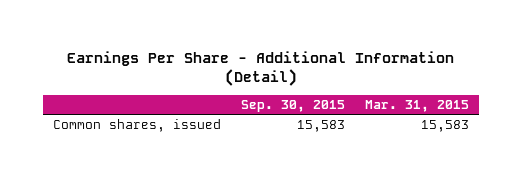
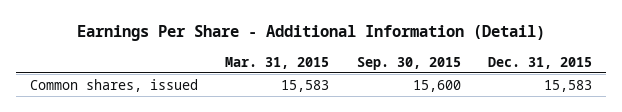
none -> [488,56,593,69] Dec. 31, 2015
[296,120,345,133] 15,583 -> [412,79,461,92] 15,600

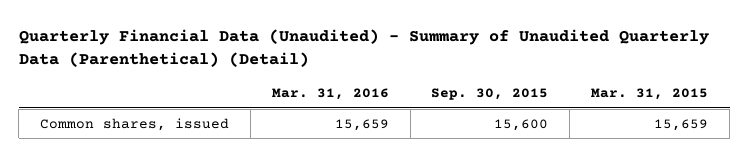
[76,25,545,42] Earnings Per Share - Additional Information (Detail) -> [18,29,709,67] Quarterly Financial Data (Unaudited) - Summary of Unaudited Quarterly Data (Parenthetical) (Detail)
[488,56,593,69] Dec. 31, 2015 -> none
none -> [271,88,389,101] Mar. 31, 2016
[281,79,330,92] 15,583 -> [654,118,709,131] 15,659

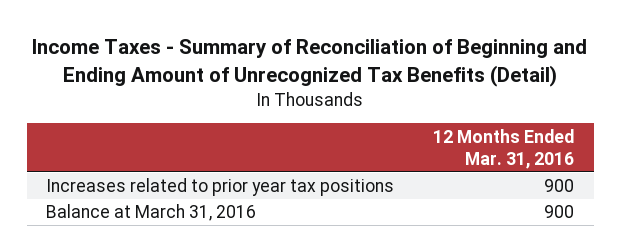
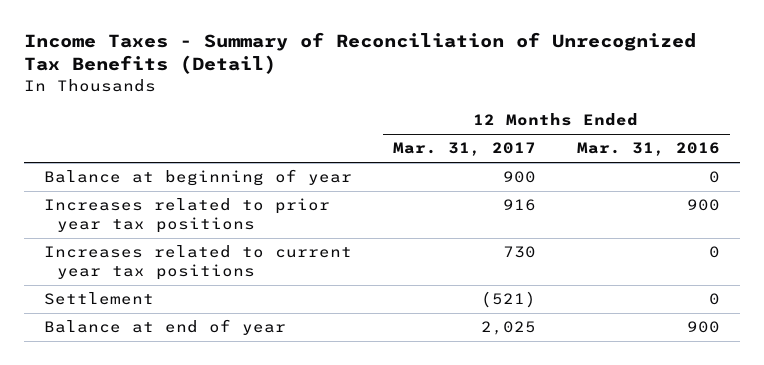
[32,39,588,87] Income Taxes - Summary of Reconciliation of Beginning and Ending Amount of Unrecognized Tax Benefits (Detail) -> [23,31,696,75] Income Taxes - Summary of Reconciliation of Unrecognized Tax Benefits (Detail)
none -> [393,142,537,157] Mar. 31, 2017
none -> [44,169,353,187] Balance at beginning of year
none -> [44,245,353,281] Increases related to current year tax positions
none -> [44,292,155,306] Settlement
[46,204,257,222] Balance at March 31, 2016 -> [44,319,287,336] Balance at end of year

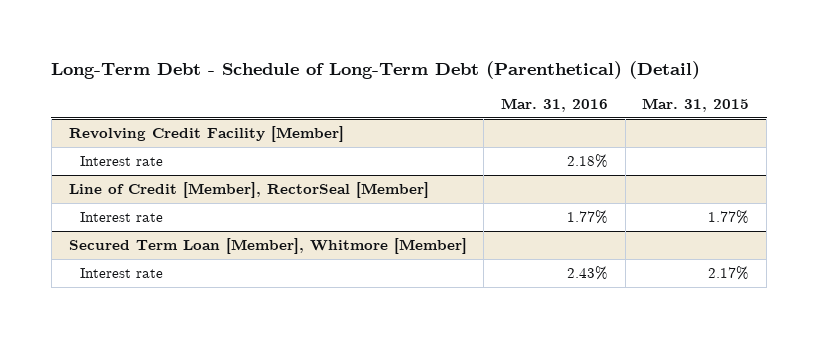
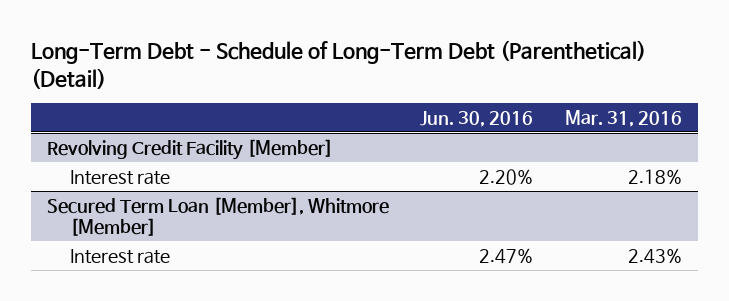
[642,97,750,112] Mar. 31, 2015 -> none
none -> [420,110,534,127] Jun. 30, 2016
[68,182,429,199] Line of Credit [Member], RectorSeal [Member] -> none
[80,212,164,223] Interest rate -> none

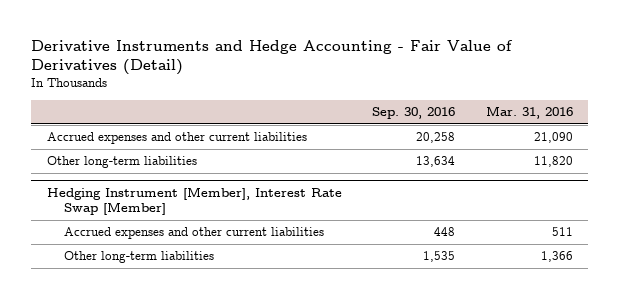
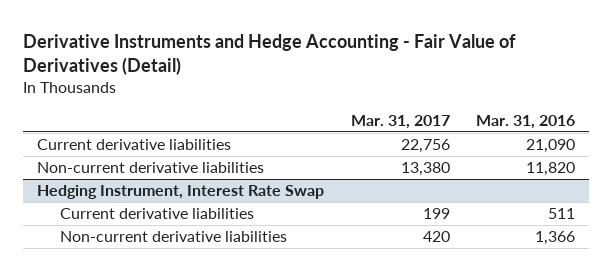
[372,107,456,120] Sep. 30, 2016 -> none
none -> [350,114,450,129] Mar. 31, 2017
[46,132,307,145] Accrued expenses and other current liabilities -> [36,139,231,151] Current derivative liabilities
[46,156,197,169] Other long-term liabilities -> [36,162,264,174] Non-current derivative liabilities
[46,186,342,216] Hedging Instrument [Member], Interest Rate Swap [Member] -> [36,185,324,200] Hedging Instrument, Interest Rate Swap
[63,227,324,240] Accrued expenses and other current liabilities -> [59,208,254,220] Current derivative liabilities
[63,251,214,264] Other long-term liabilities -> [59,231,287,243] Non-current derivative liabilities

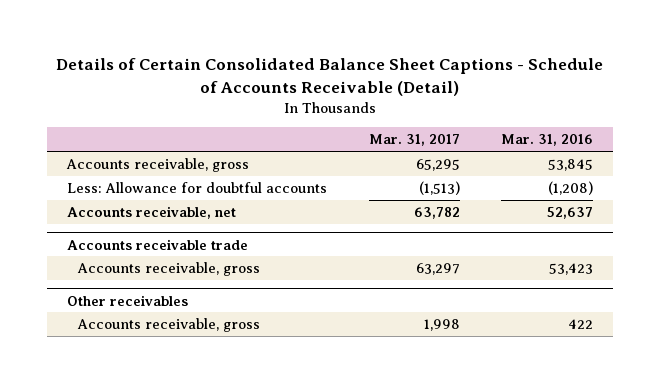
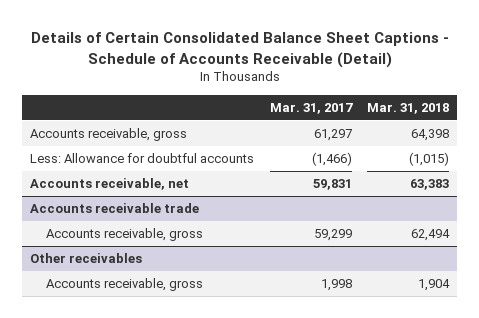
[500,134,593,147] Mar. 31, 2016 -> none
none -> [366,102,449,114] Mar. 31, 2018
[415,159,460,172] 65,295 -> [313,129,352,142] 61,297
[418,181,460,196] (1,513) -> [311,152,352,167] (1,466)
[413,207,460,220] 63,782 -> [312,179,352,191] 59,831
[415,263,460,276] 63,297 -> [313,229,352,242] 59,299

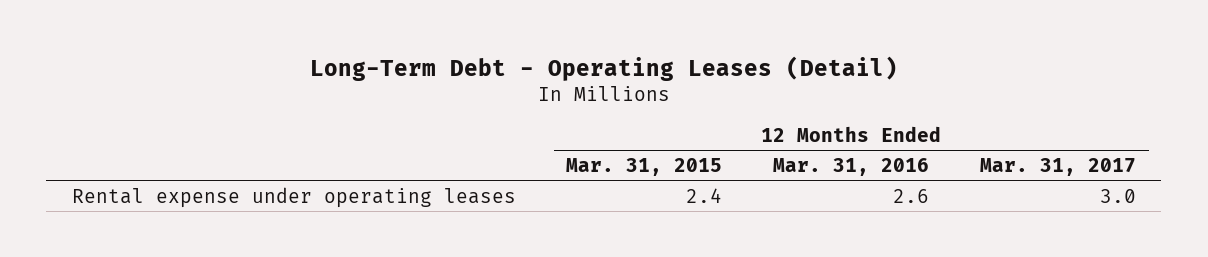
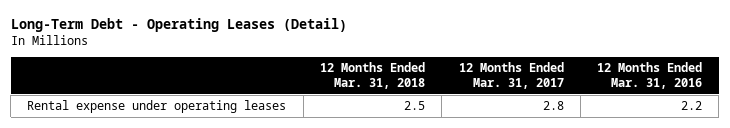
[566,157,723,176] Mar. 31, 2015 -> none
none -> [319,62,425,90] 12 Months Ended Mar. 31, 2018
[893,188,930,203] 2.6 -> [681,101,703,111] 2.2
[1099,188,1136,203] 3.0 -> [542,101,564,111] 2.8

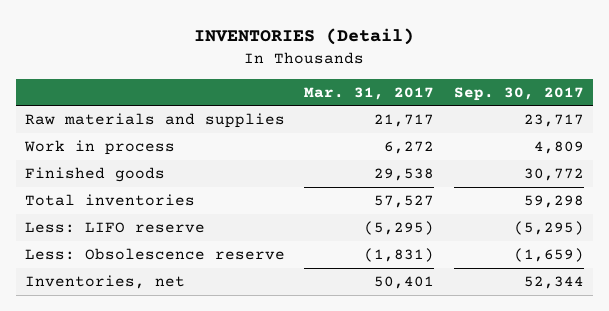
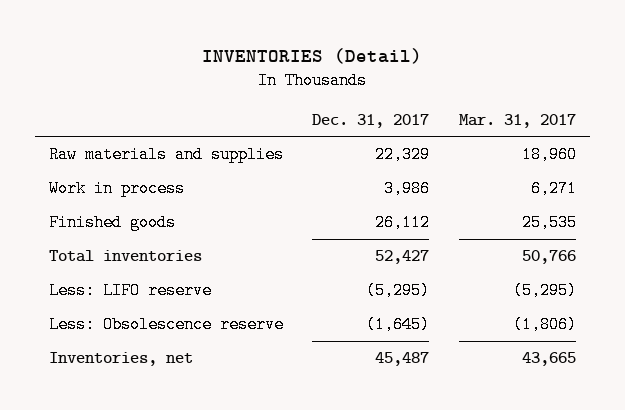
[453,86,584,101] Sep. 30, 2017 -> none
none -> [312,113,430,128] Dec. 31, 2017
[374,113,435,127] 21,717 -> [521,146,577,164] 18,960
[384,140,435,154] 6,272 -> [530,180,577,198] 6,271
[374,167,435,181] 29,538 -> [521,214,577,232] 25,535
[374,194,435,208] 57,527 -> [521,250,576,265] 50,766
[364,247,435,262] (1,831) -> [512,316,577,334] (1,806)
[374,275,435,289] 50,401 -> [521,352,576,367] 43,665

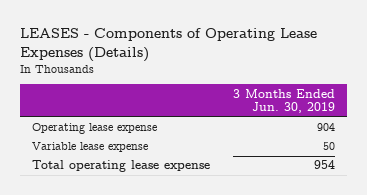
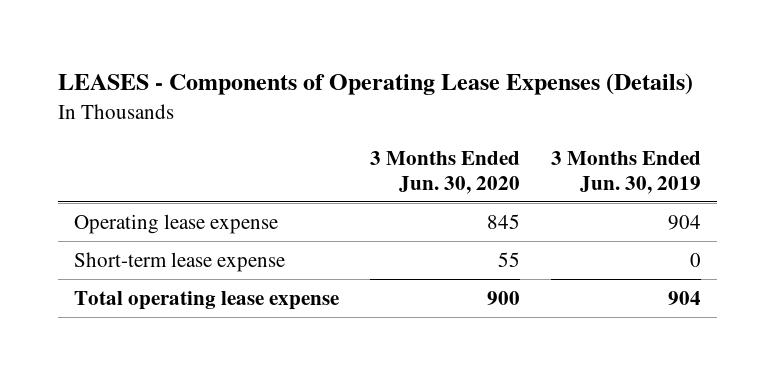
none -> [369,151,520,194] 3 Months Ended Jun. 30, 2020
[31,142,148,153] Variable lease expense -> none
none -> [73,251,285,272] Short-term lease expense
[314,160,336,170] 954 -> [667,290,701,305] 904

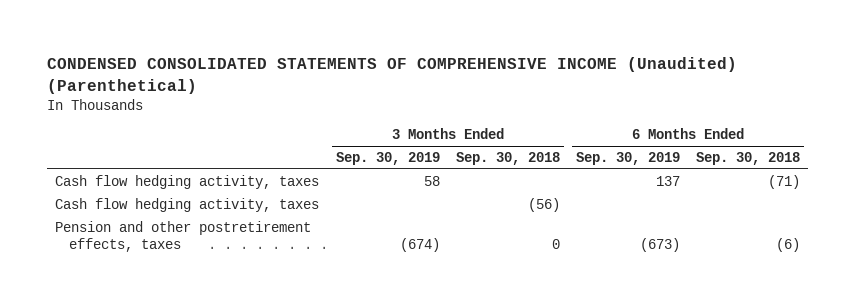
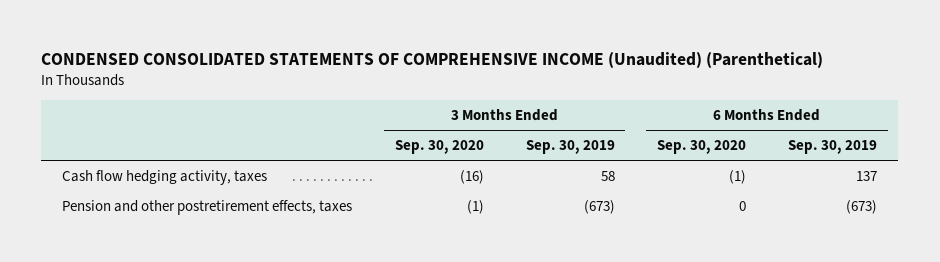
[455,151,560,165] Sep. 30, 2018 -> none
[695,151,800,165] Sep. 30, 2018 -> none
none -> [394,140,484,155] Sep. 30, 2020
none -> [656,140,746,155] Sep. 30, 2020
[55,197,320,212] Cash flow hedging activity, taxes -> none
[399,237,440,252] (674) -> [583,199,615,214] (673)

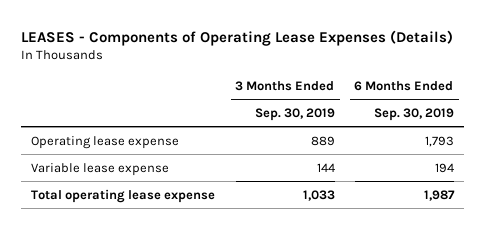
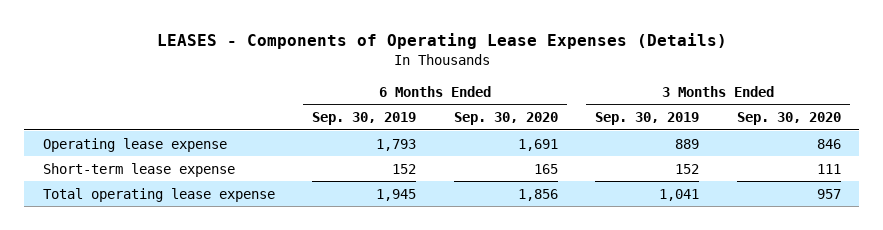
none -> [453,111,558,125] Sep. 30, 2020
none -> [736,111,841,125] Sep. 30, 2020
[31,162,170,176] Variable lease expense -> none
none -> [42,162,235,177] Short-term lease expense
[302,189,335,201] 1,033 -> [659,188,700,201] 1,041
[423,189,455,201] 1,987 -> [376,188,417,201] 1,945

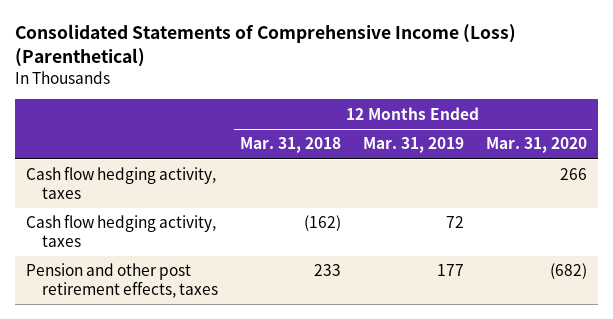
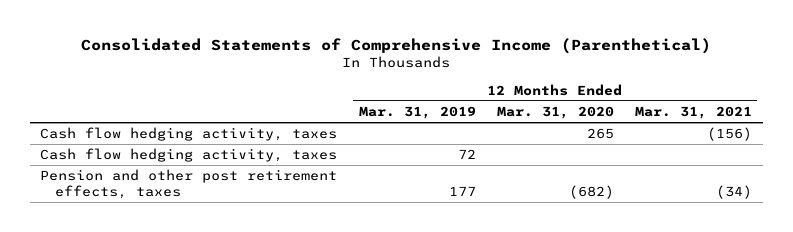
[15,24,517,68] Consolidated Statements of Comprehensive Income (Loss) (Parenthetical) -> [81,37,712,54] Consolidated Statements of Comprehensive Income (Parenthetical)
[239,137,341,154] Mar. 31, 2018 -> none
none -> [635,105,753,119] Mar. 31, 2021
[559,168,587,181] 266 -> [586,128,614,140] 265

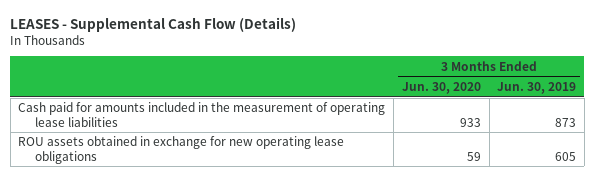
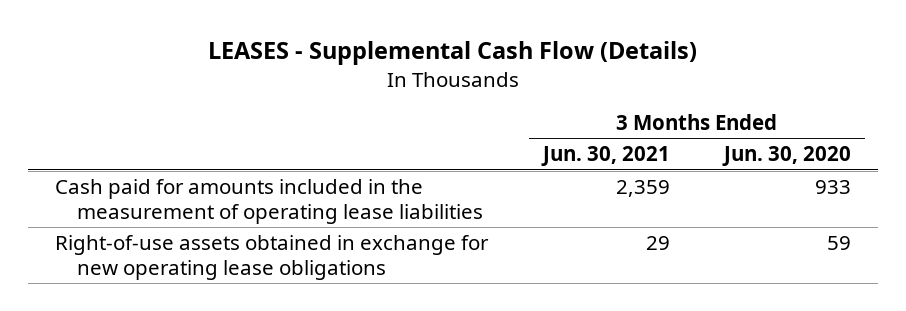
[497,82,577,95] Jun. 30, 2019 -> none
none -> [540,146,670,167] Jun. 30, 2021
[18,136,345,164] ROU assets obtained in exchange for new operating lease obligations -> [55,234,490,280] Right-of-use assets obtained in exchange for new operating lease obligations

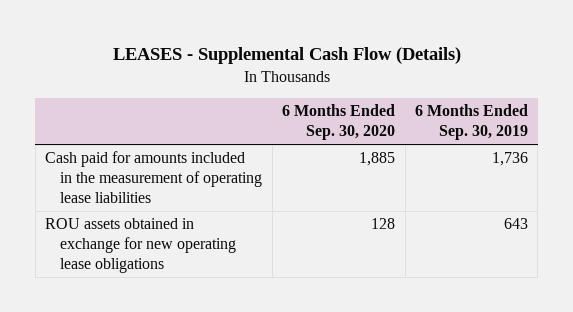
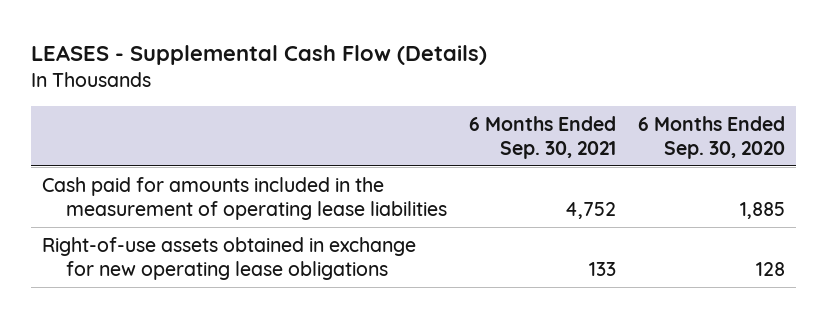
[414,104,528,140] 6 Months Ended Sep. 30, 2019 -> none
none -> [468,115,616,159] 6 Months Ended Sep. 30, 2021
[45,218,237,274] ROU assets obtained in exchange for new operating lease obligations -> [41,236,416,280] Right-of-use assets obtained in exchange for new operating lease obligations

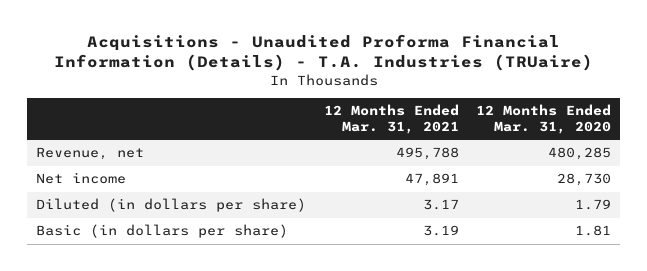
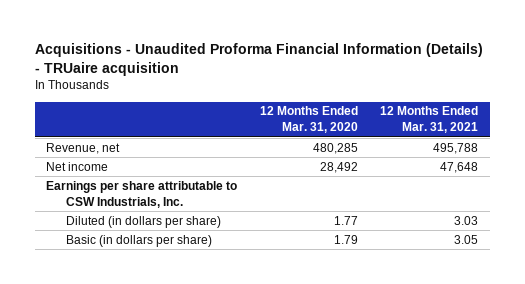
[53,33,593,72] Acquisitions - Unaudited Proforma Financial Information (Details) - T.A. Industries (TRUaire) -> [35,43,484,76] Acquisitions - Unaudited Proforma Financial Information (Details) - TRUaire acquisition
[404,173,459,187] 47,891 -> [440,161,479,173] 47,648
[557,173,612,187] 28,730 -> [319,161,358,173] 28,492
none -> [46,180,238,208] Earnings per share attributable to CSW Industrials, Inc.
[422,199,459,211] 3.17 -> [454,215,479,225] 3.03
[575,199,612,211] 1.79 -> [333,215,358,225] 1.77
[422,225,459,237] 3.19 -> [454,234,479,244] 3.05
[575,225,612,237] 1.81 -> [333,234,358,244] 1.79

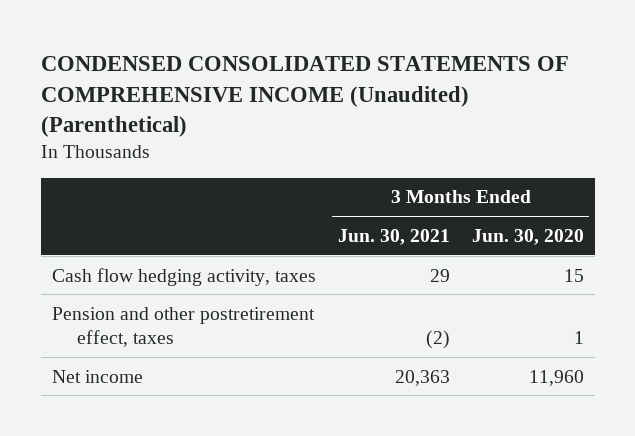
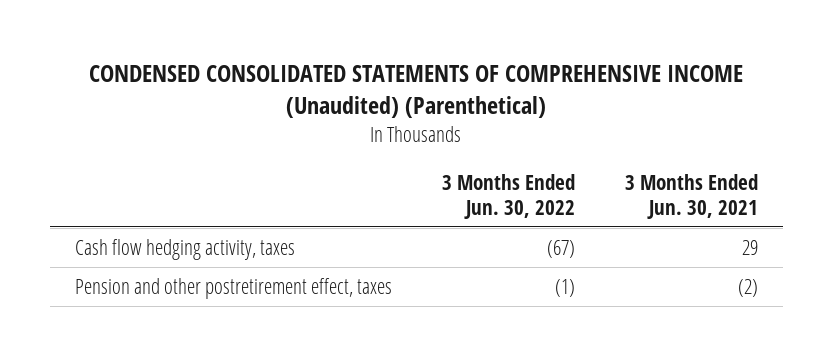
[471,228,584,245] Jun. 30, 2020 -> none
none -> [441,174,575,219] 3 Months Ended Jun. 30, 2022
[51,369,143,383] Net income -> none

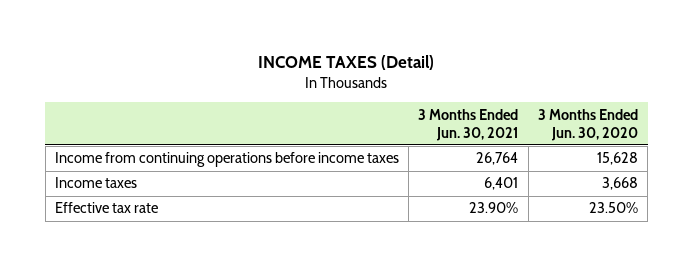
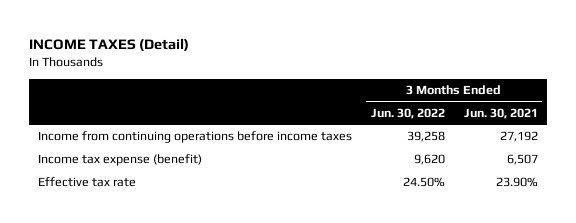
[537,108,638,141] 3 Months Ended Jun. 30, 2020 -> none
none -> [371,107,446,119] Jun. 30, 2022
[476,152,519,166] 26,764 -> [499,131,538,143] 27,192
[54,177,137,189] Income taxes -> [38,154,203,167] Income tax expense (benefit)
[484,177,519,191] 6,401 -> [506,154,538,166] 6,507

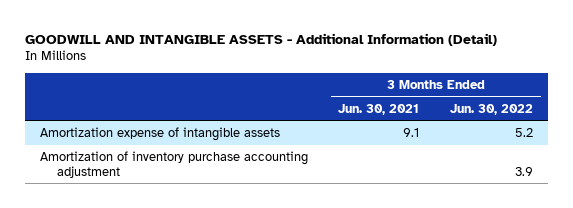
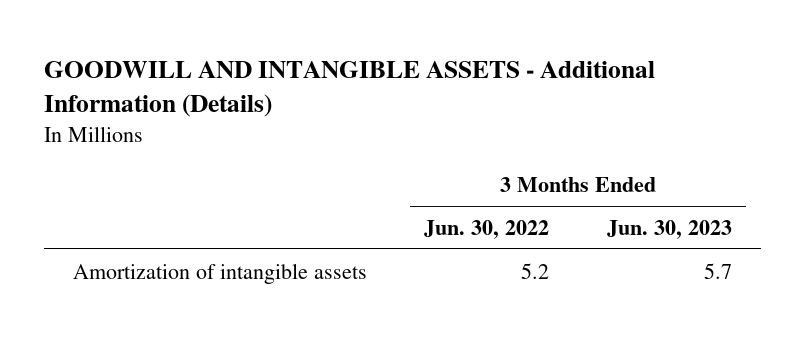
[24,32,497,46] GOODWILL AND INTANGIBLE ASSETS - Additional Information (Detail) -> [43,60,655,118] GOODWILL AND INTANGIBLE ASSETS - Additional Information (Details)
[338,103,420,115] Jun. 30, 2021 -> none
none -> [606,219,732,239] Jun. 30, 2023
[39,151,308,178] Amortization of inventory purchase accounting adjustment -> none
[39,127,280,142] Amortization expense of intangible assets -> [72,262,367,284] Amortization of intangible assets

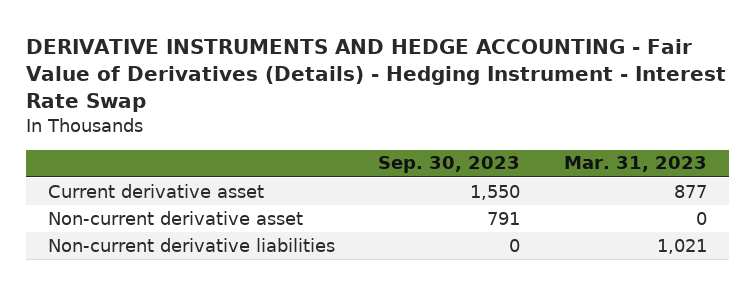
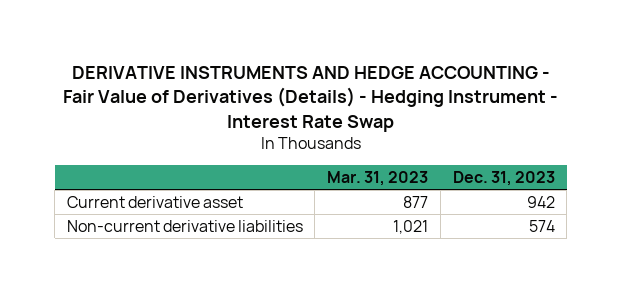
[378,156,521,174] Sep. 30, 2023 -> none
none -> [452,170,555,186] Dec. 31, 2023
[47,210,303,225] Non-current derivative asset -> none

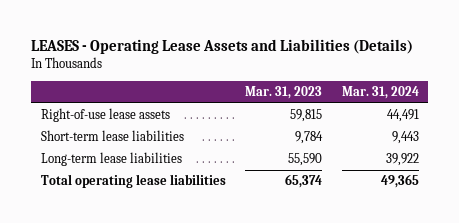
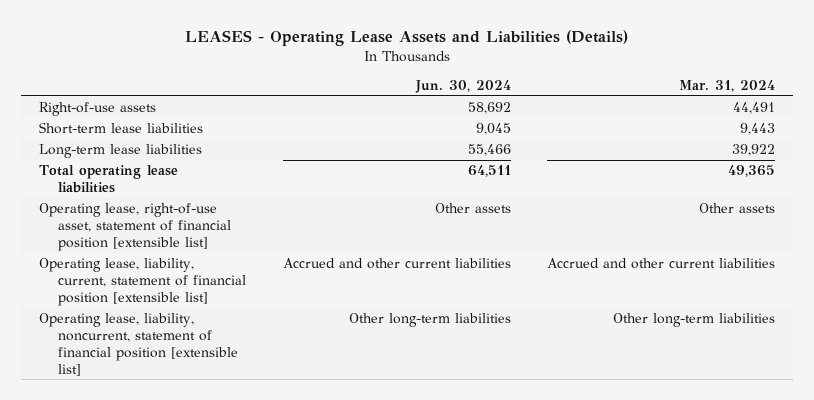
[245,86,323,100] Mar. 31, 2023 -> none
none -> [414,80,511,94] Jun. 30, 2024
[40,108,170,123] Right-of-use lease assets -> [38,102,156,117] Right-of-use assets
none -> [38,203,232,251] Operating lease, right-of-use asset, statement of financial position [extensible list]
none -> [38,258,247,306] Operating lease, liability, current, statement of financial position [extensible list]
none -> [38,313,239,376] Operating lease, liability, noncurrent, statement of financial position [extensible list]

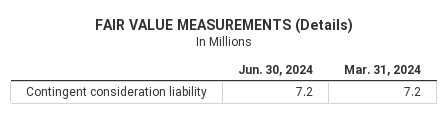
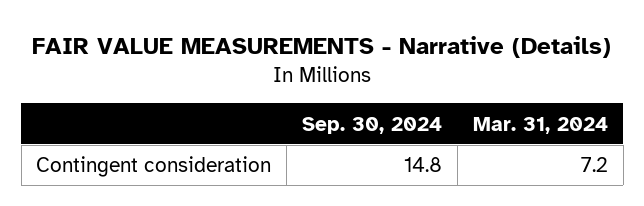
[94,17,353,34] FAIR VALUE MEASUREMENTS (Details) -> [32,35,612,58] FAIR VALUE MEASUREMENTS - Narrative (Details)
[238,64,314,76] Jun. 30, 2024 -> none
none -> [302,116,443,134] Sep. 30, 2024
[26,86,208,100] Contingent consideration liability -> [36,156,272,178] Contingent consideration

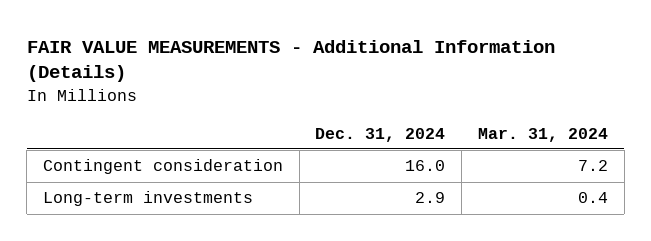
[32,35,612,58] FAIR VALUE MEASUREMENTS - Narrative (Details) -> [26,39,555,83] FAIR VALUE MEASUREMENTS - Additional Information (Details)
[302,116,443,134] Sep. 30, 2024 -> none
none -> [315,127,446,142] Dec. 31, 2024
none -> [43,191,254,207] Long-term investments

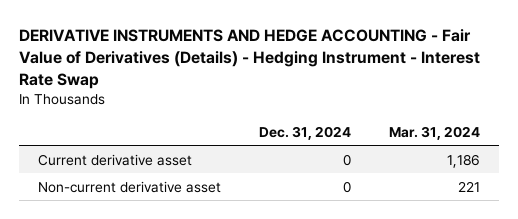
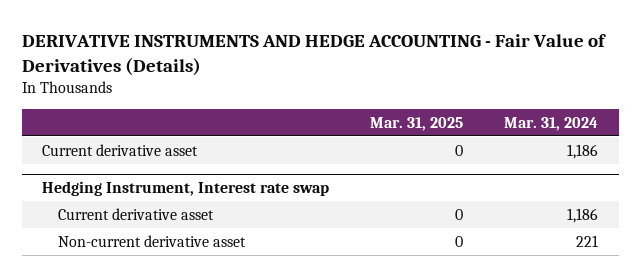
[19,29,481,89] DERIVATIVE INSTRUMENTS AND HEDGE ACCOUNTING - Fair Value of Derivatives (Details) - Hedging Instrument - Interest Rate Swap -> [21,33,606,76] DERIVATIVE INSTRUMENTS AND HEDGE ACCOUNTING - Fair Value of Derivatives (Details)
[259,125,352,140] Dec. 31, 2024 -> none
none -> [370,117,464,132] Mar. 31, 2025
none -> [42,181,330,197] Hedging Instrument, Interest rate swap
none -> [58,207,215,220] Current derivative asset

